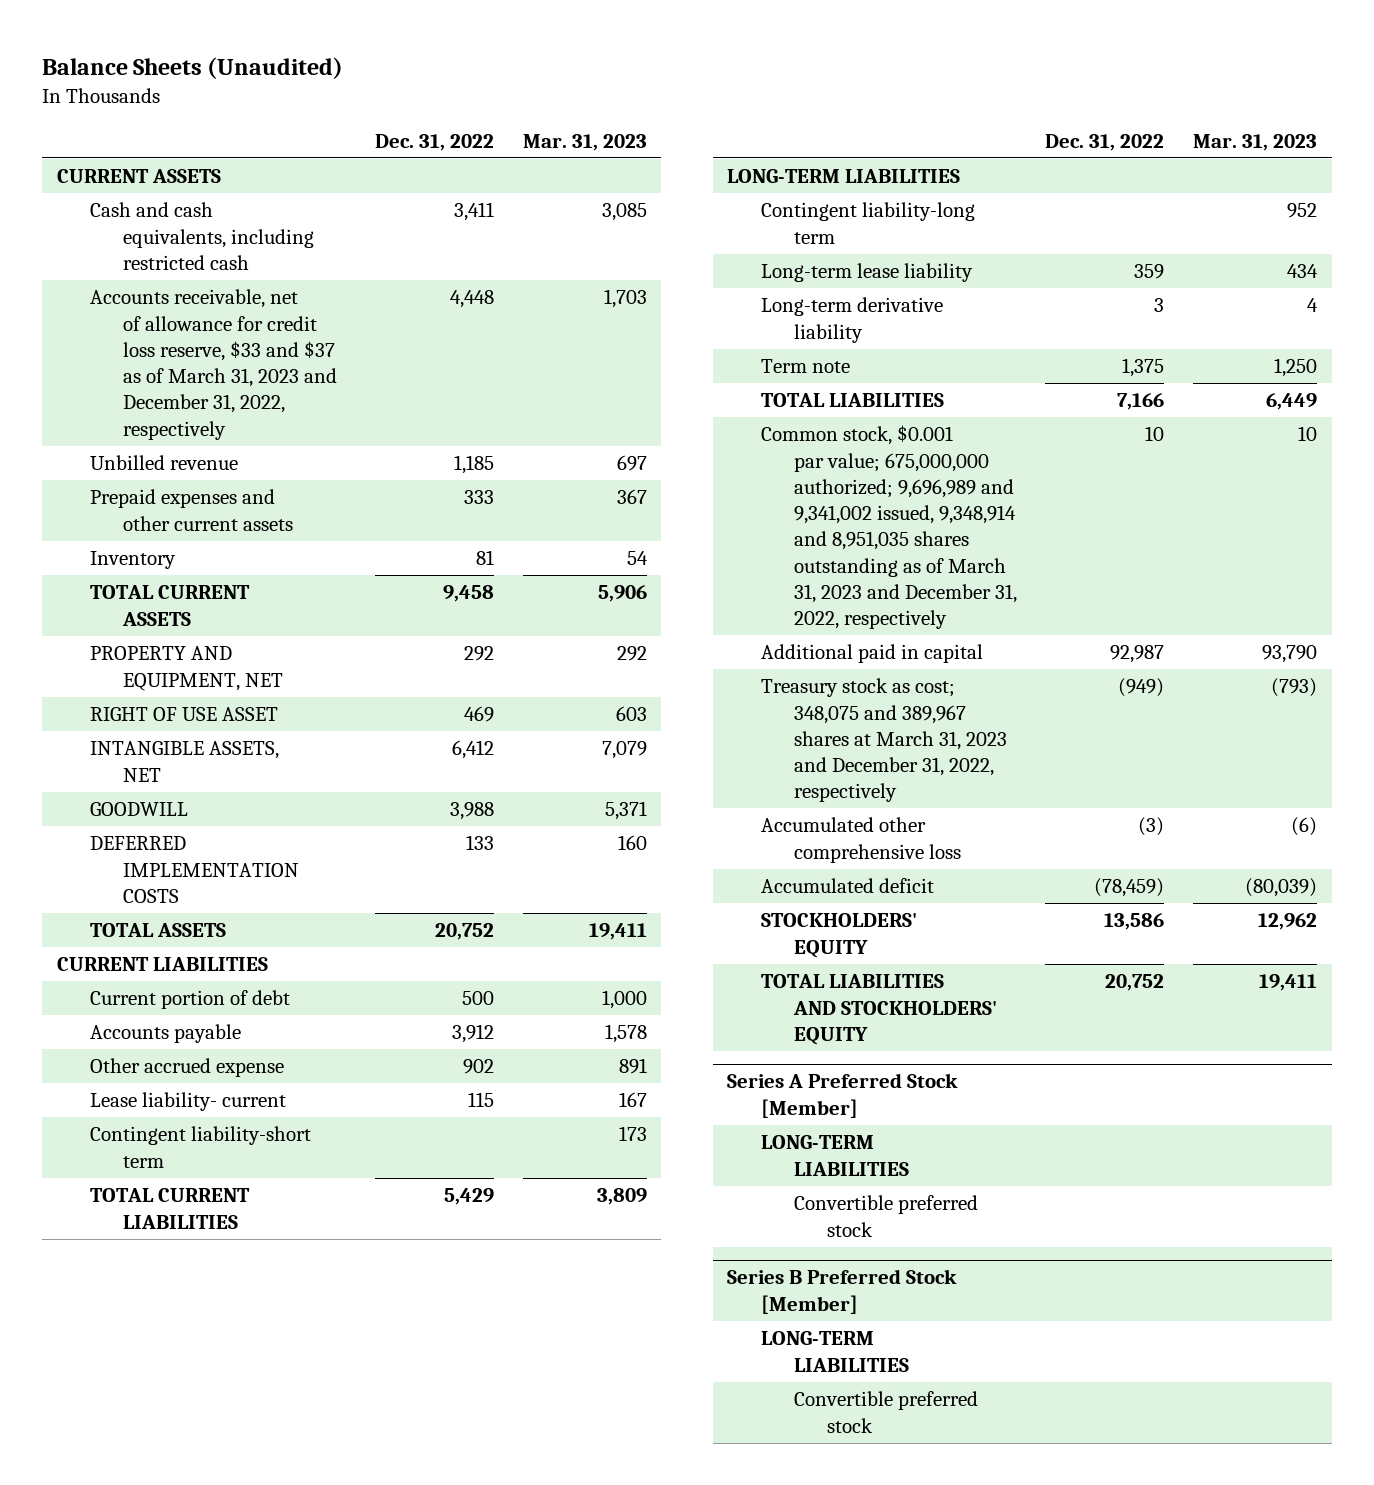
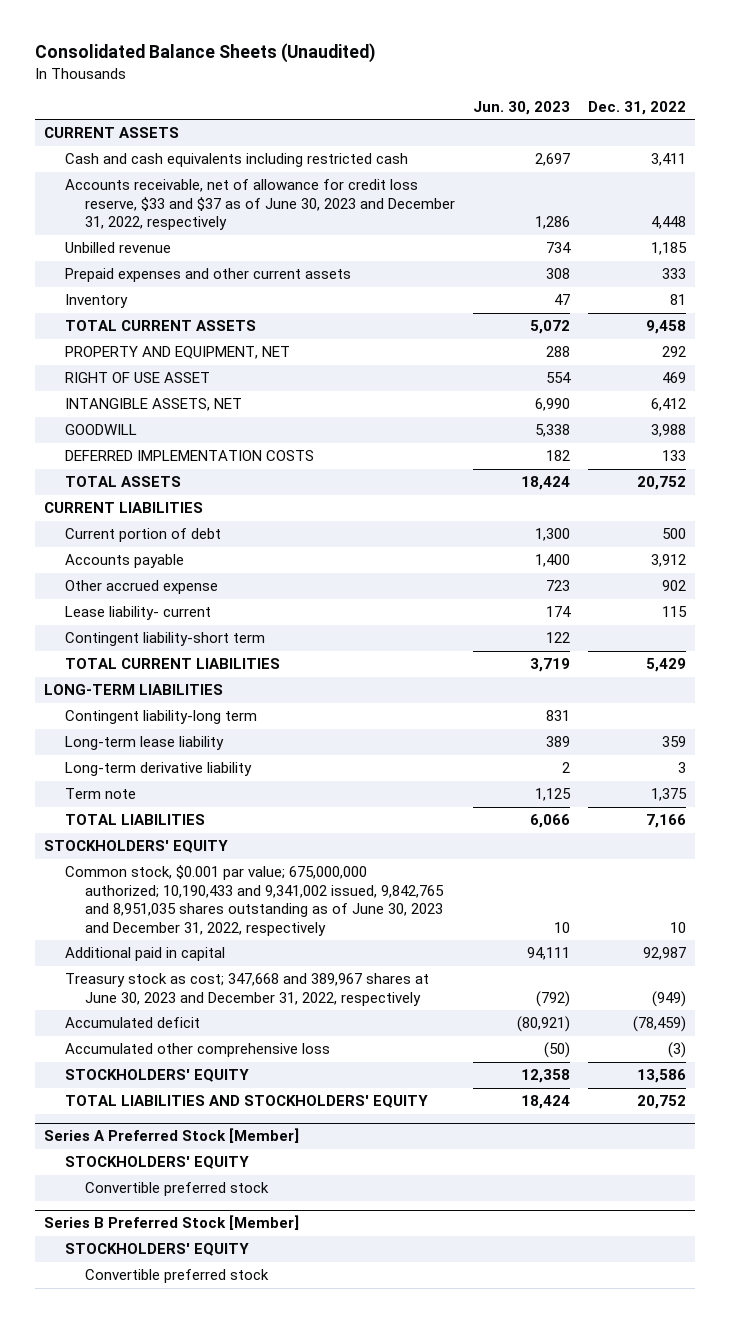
[42,56,344,79] Balance Sheets (Unaudited) -> [35,43,376,64] Consolidated Balance Sheets (Unaudited)
[522,133,647,151] Mar. 31, 2023 -> none
none -> [473,100,571,115] Jun. 30, 2023
[89,202,314,270] Cash and cash equivalents, including restricted cash -> [64,153,408,168] Cash and cash equivalents including restricted cash
[89,289,337,440] Accounts receivable, net of allowance for credit loss reserve, $33 and $37 as of March 31, 2023 and December 31, 2022, respectively -> [64,179,456,231] Accounts receivable, net of allowance for credit loss reserve, $33 and $37 as of June 30, 2023 and December 31, 2022, respectively
none -> [43,840,228,854] STOCKHOLDERS' EQUITY
[760,425,1017,630] Common stock, $0.001 par value; 675,000,000 authorized; 9,696,989 and 9,341,002 issued, 9,348,914 and 8,951,035 shares outstanding as of March 31, 2023 and December 31, 2022, respectively -> [64,865,445,936] Common stock, $0.001 par value; 675,000,000 authorized; 10,190,433 and 9,341,002 issued, 9,842,765 and 8,951,035 shares outstanding as of June 30, 2023 and December 31, 2022, respectively
[760,678,1007,803] Treasury stock as cost; 348,075 and 389,967 shares at March 31, 2023 and December 31, 2022, respectively -> [64,973,429,1006] Treasury stock as cost; 347,668 and 389,967 shares at June 30, 2023 and December 31, 2022, respectively
[760,817,961,863] Accumulated other comprehensive loss -> [64,1043,330,1058] Accumulated other comprehensive loss
[760,1135,909,1176] LONG-TERM LIABILITIES -> none
none -> [64,1156,249,1170] STOCKHOLDERS' EQUITY
[760,1331,909,1372] LONG-TERM LIABILITIES -> none
none -> [64,1243,249,1257] STOCKHOLDERS' EQUITY

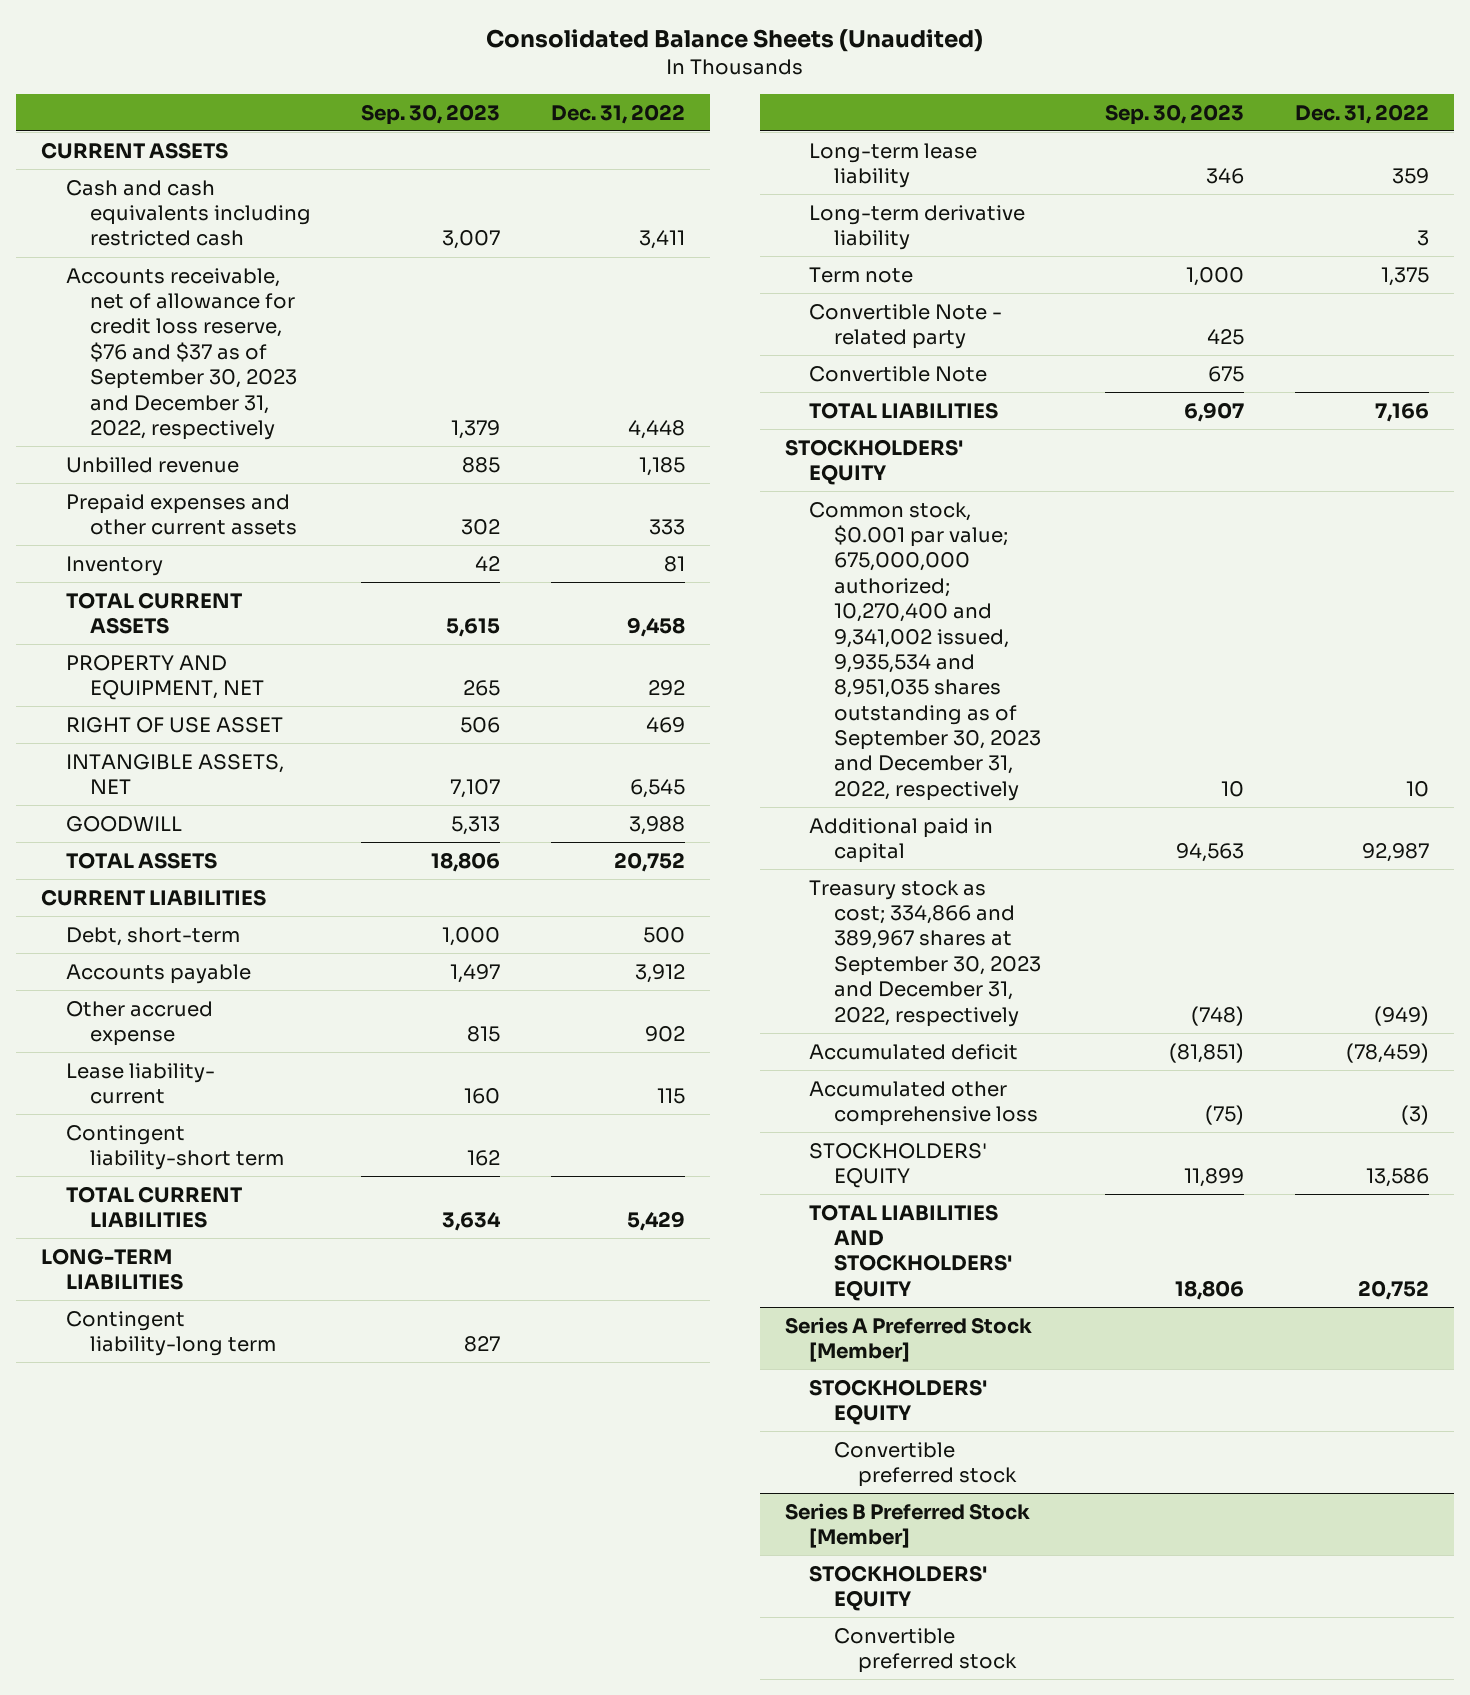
[473,100,571,115] Jun. 30, 2023 -> none
none -> [361,103,501,125] Sep. 30, 2023
[64,179,456,231] Accounts receivable, net of allowance for credit loss reserve, $33 and $37 as of June 30, 2023 and December 31, 2022, respectively -> [65,267,297,440] Accounts receivable, net of allowance for credit loss reserve, $76 and $37 as of September 30, 2023 and December 31, 2022, respectively
[650,398,686,412] 6,412 -> [629,779,685,799] 6,545
[64,450,314,462] DEFERRED IMPLEMENTATION COSTS -> none
[64,528,221,543] Current portion of debt -> [65,926,240,946] Debt, short-term
none -> [809,303,1003,350] Convertible Note - related party
none -> [809,365,988,382] Convertible Note
[64,865,445,936] Common stock, $0.001 par value; 675,000,000 authorized; 10,190,433 and 9,341,002 issued, 9,842,765 and 8,951,035 shares outstanding as of June 30, 2023 and December 31, 2022, respectively -> [809,501,1041,801] Common stock, $0.001 par value; 675,000,000 authorized; 10,270,400 and 9,341,002 issued, 9,935,534 and 8,951,035 shares outstanding as of September 30, 2023 and December 31, 2022, respectively
[64,973,429,1006] Treasury stock as cost; 347,668 and 389,967 shares at June 30, 2023 and December 31, 2022, respectively -> [809,879,1041,1027] Treasury stock as cost; 334,866 and 389,967 shares at September 30, 2023 and December 31, 2022, respectively

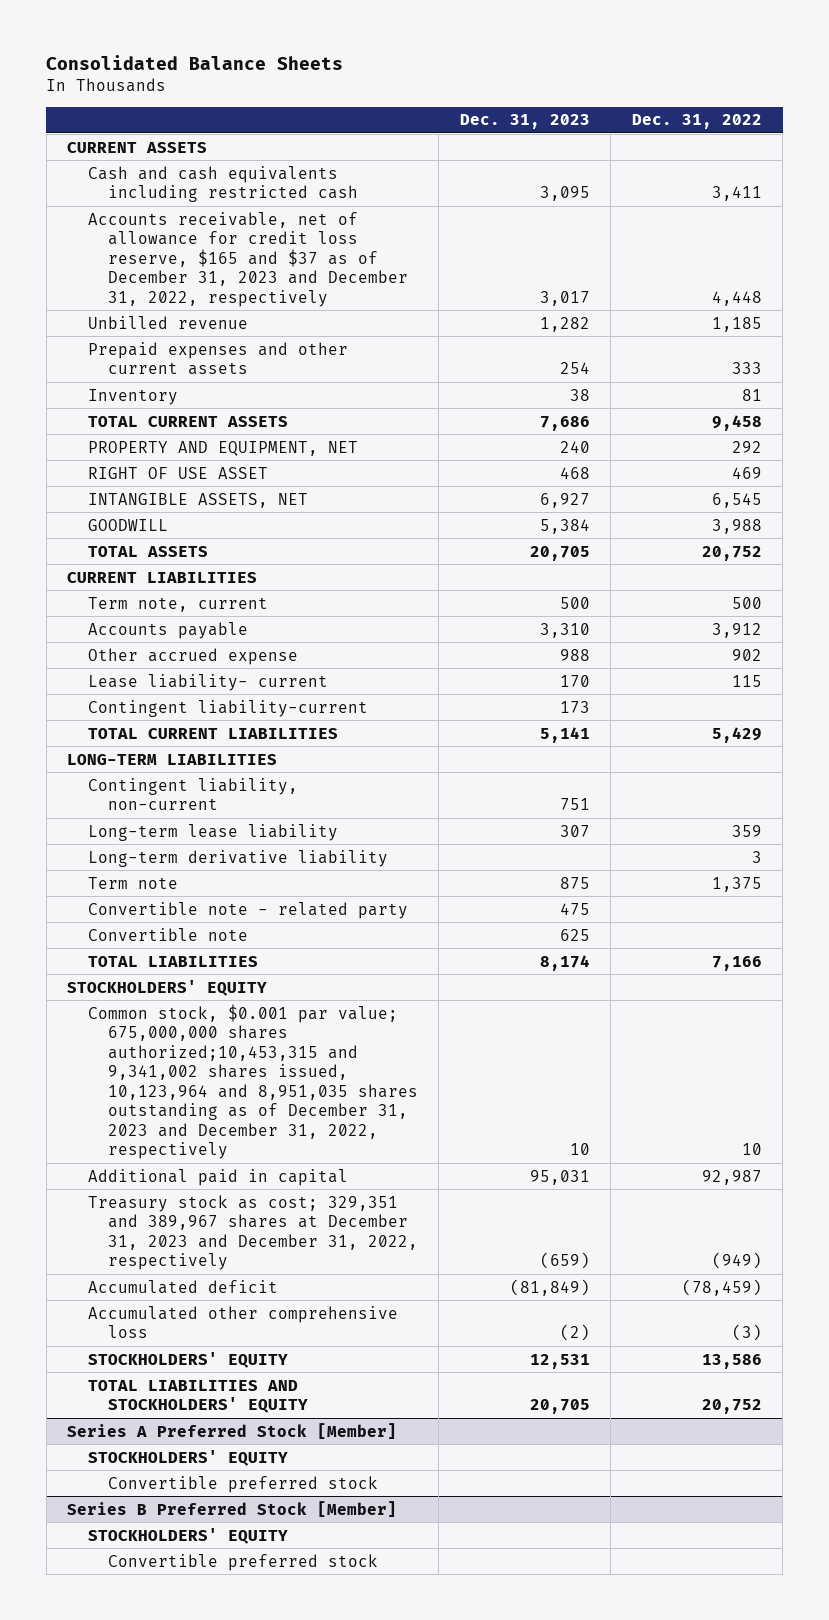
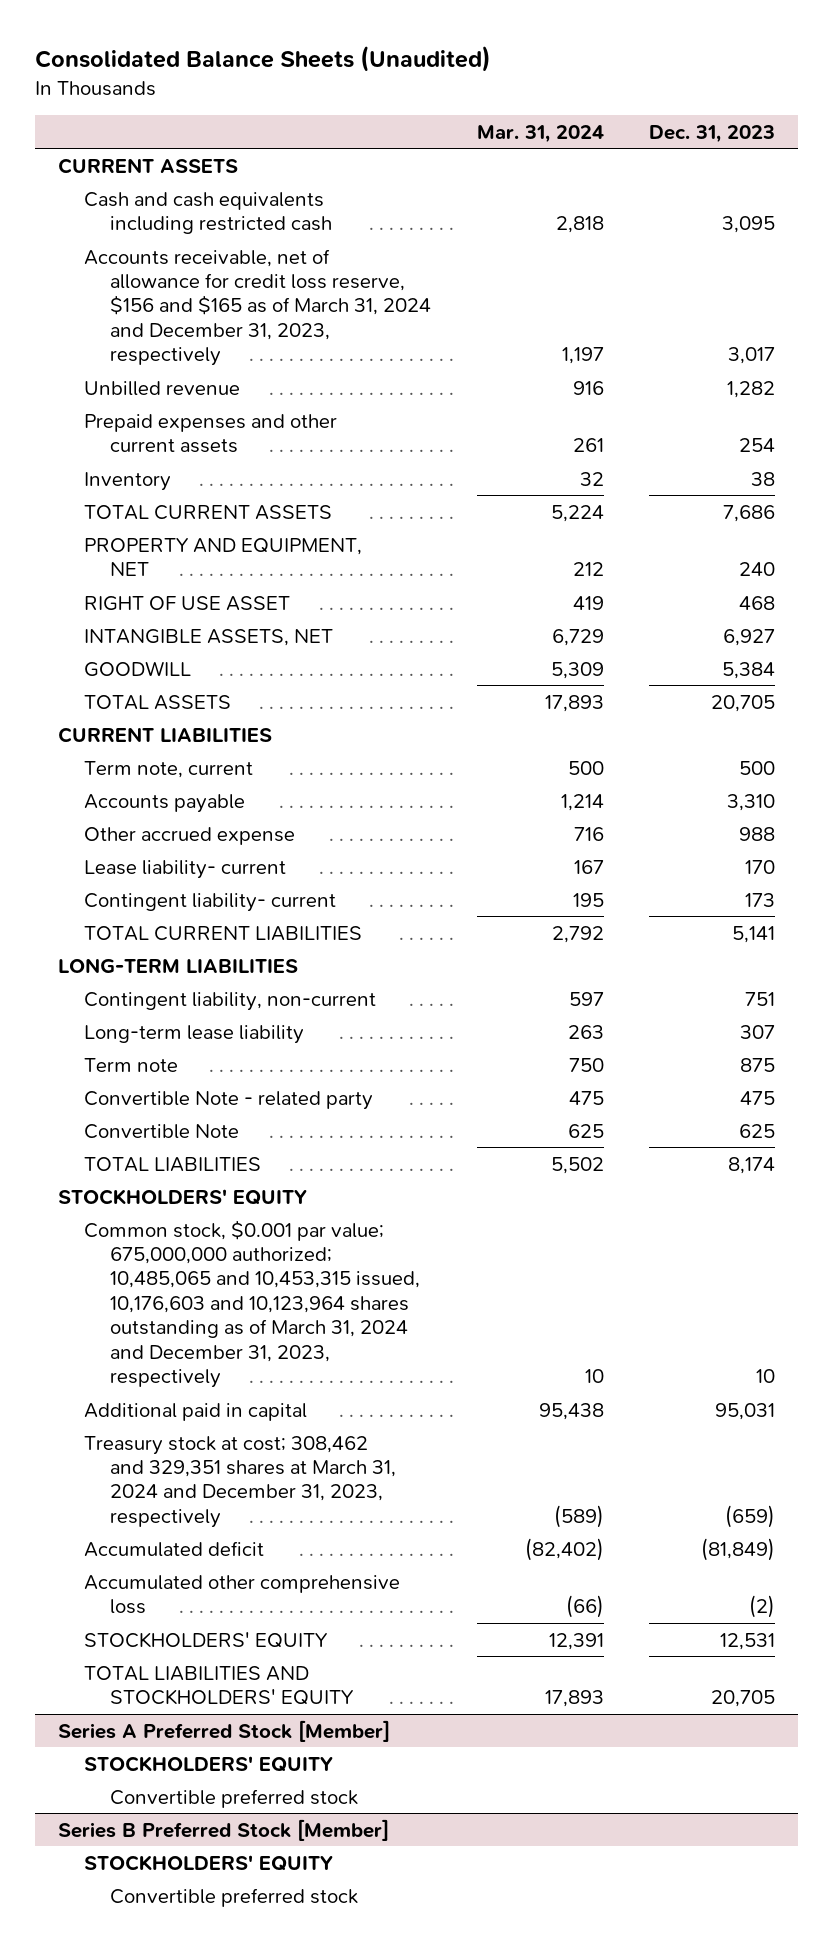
[46,55,344,71] Consolidated Balance Sheets -> [34,45,491,72] Consolidated Balance Sheets (Unaudited)
[631,114,762,130] Dec. 31, 2022 -> none
none -> [476,124,604,143] Mar. 31, 2024
[87,211,408,307] Accounts receivable, net of allowance for credit loss reserve, $165 and $37 as of December 31, 2023 and December 31, 2022, respectively -> [83,248,431,367] Accounts receivable, net of allowance for credit loss reserve, $156 and $165 as of March 31, 2024 and December 31, 2023, respectively
[87,699,368,717] Contingent liability-current -> [83,892,336,912] Contingent liability- current
[87,849,388,867] Long-term derivative liability -> none
[87,901,408,919] Convertible note - related party -> [83,1090,373,1110] Convertible Note - related party
[87,927,248,941] Convertible note -> [83,1123,239,1139] Convertible Note
[87,1003,418,1160] Common stock, $0.001 par value; 675,000,000 shares authorized;10,453,315 and 9,341,002 shares issued, 10,123,964 and 8,951,035 shares outstanding as of December 31, 2023 and December 31, 2022, respectively -> [83,1219,420,1388] Common stock, $0.001 par value; 675,000,000 authorized; 10,485,065 and 10,453,315 issued, 10,176,603 and 10,123,964 shares outstanding as of March 31, 2024 and December 31, 2023, respectively
[87,1194,418,1271] Treasury stock as cost; 329,351 and 389,967 shares at December 31, 2023 and December 31, 2022, respectively -> [83,1435,396,1528] Treasury stock at cost; 308,462 and 329,351 shares at March 31, 2024 and December 31, 2023, respectively

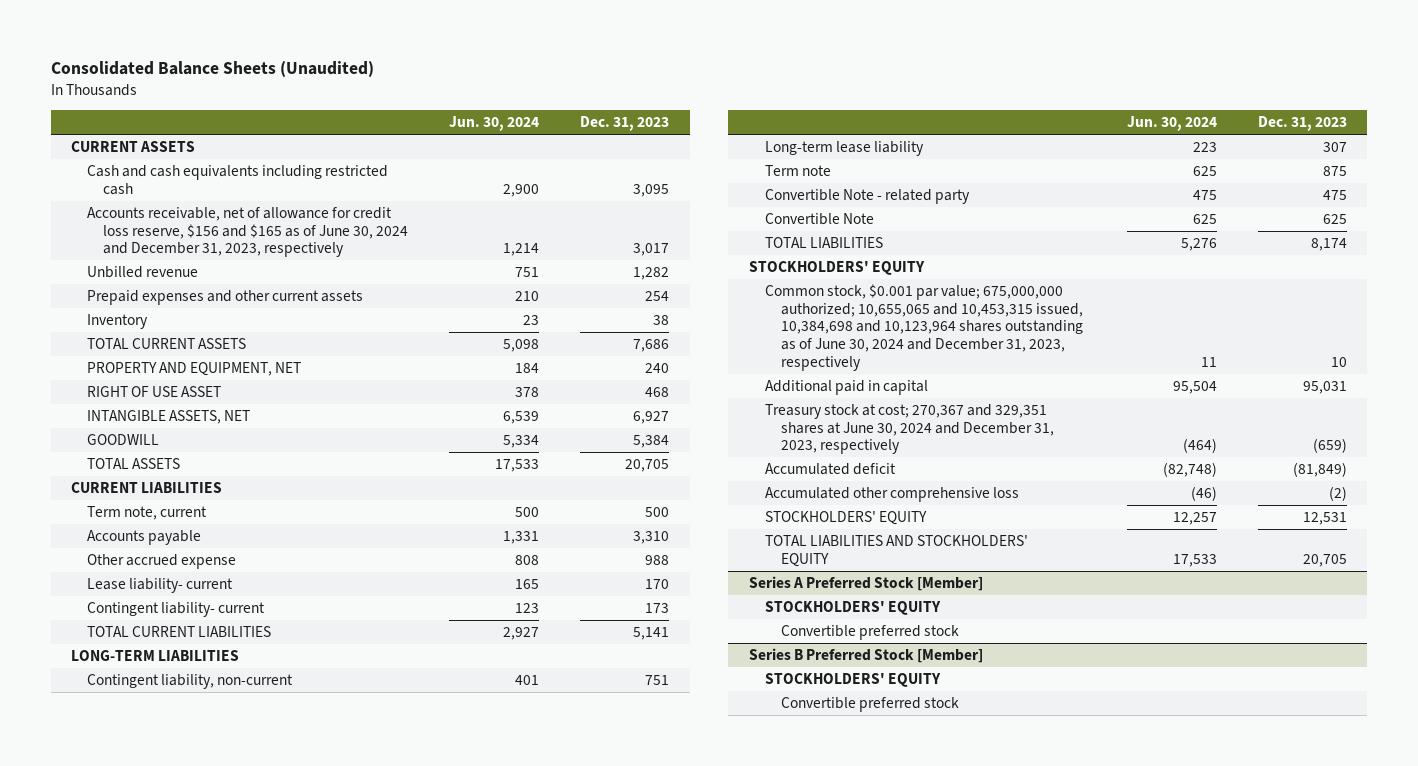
[476,124,604,143] Mar. 31, 2024 -> none
none -> [449,116,540,132] Jun. 30, 2024
[83,248,431,367] Accounts receivable, net of allowance for credit loss reserve, $156 and $165 as of March 31, 2024 and December 31, 2023, respectively -> [87,207,409,258] Accounts receivable, net of allowance for credit loss reserve, $156 and $165 as of June 30, 2024 and December 31, 2023, respectively
[83,1219,420,1388] Common stock, $0.001 par value; 675,000,000 authorized; 10,485,065 and 10,453,315 issued, 10,176,603 and 10,123,964 shares outstanding as of March 31, 2024 and December 31, 2023, respectively -> [764,284,1083,371] Common stock, $0.001 par value; 675,000,000 authorized; 10,655,065 and 10,453,315 issued, 10,384,698 and 10,123,964 shares outstanding as of June 30, 2024 and December 31, 2023, respectively
[83,1435,396,1528] Treasury stock at cost; 308,462 and 329,351 shares at March 31, 2024 and December 31, 2023, respectively -> [764,404,1054,455] Treasury stock at cost; 270,367 and 329,351 shares at June 30, 2024 and December 31, 2023, respectively

